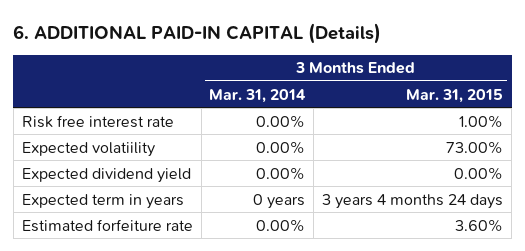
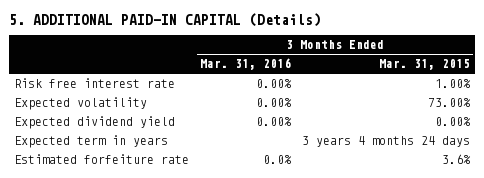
[13,22,382,44] 6. ADDITIONAL PAID-IN CAPITAL (Details) -> [8,12,321,27] 5. ADDITIONAL PAID-IN CAPITAL (Details)
[209,88,307,103] Mar. 31, 2014 -> none
none -> [200,58,292,71] Mar. 31, 2016
[21,141,155,157] Expected volatiility -> [14,97,148,111] Expected volatility
[455,218,504,232] 3.60% -> [442,154,472,165] 3.6%

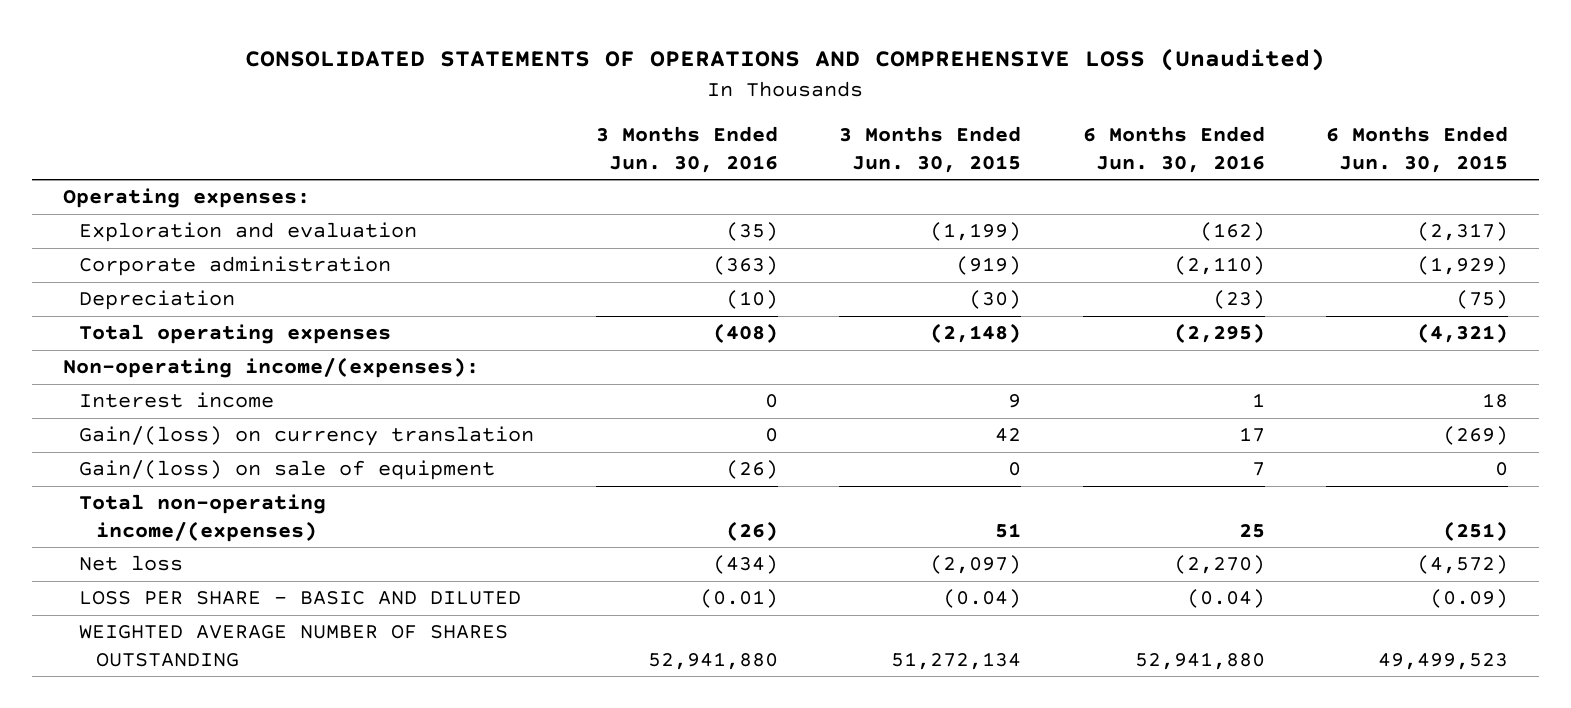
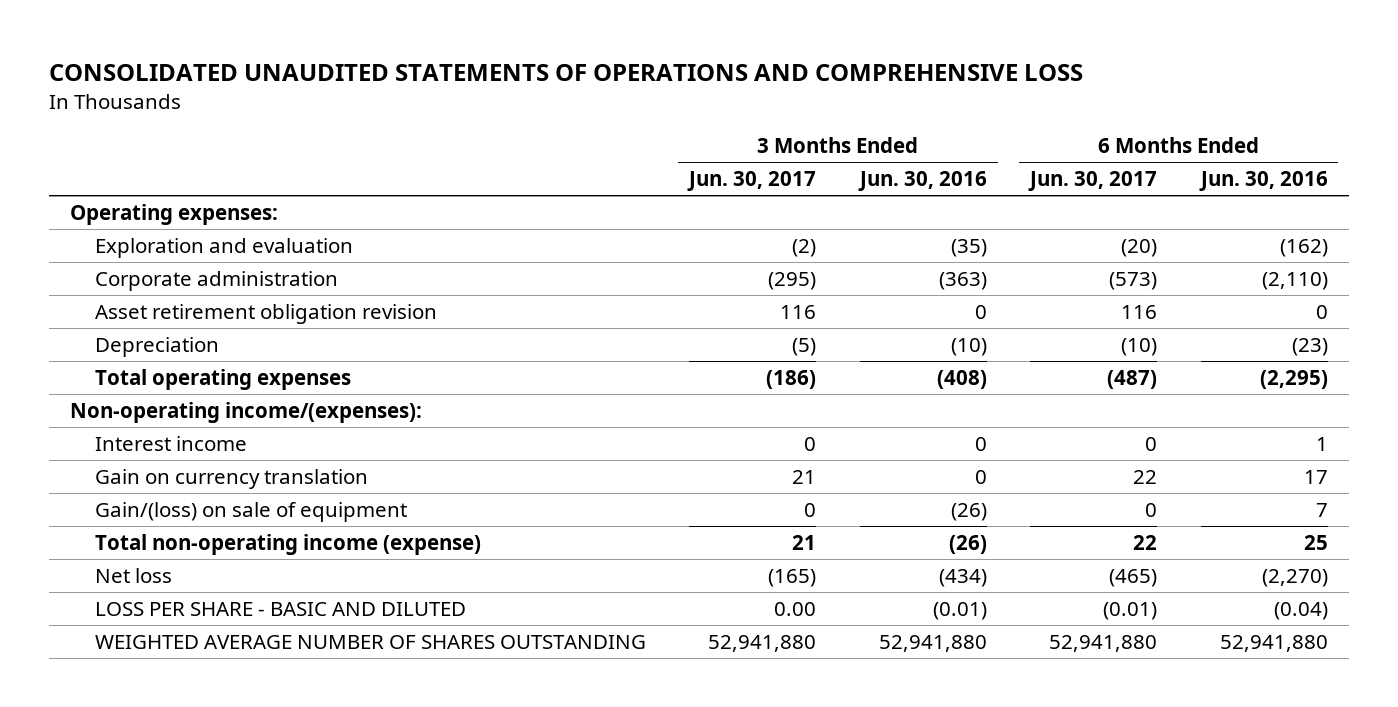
[245,48,1326,72] CONSOLIDATED STATEMENTS OF OPERATIONS AND COMPREHENSIVE LOSS (Unaudited) -> [48,63,1083,81] CONSOLIDATED UNAUDITED STATEMENTS OF OPERATIONS AND COMPREHENSIVE LOSS
[839,126,1022,173] 3 Months Ended Jun. 30, 2015 -> none
[1325,126,1508,173] 6 Months Ended Jun. 30, 2015 -> none
none -> [687,171,817,192] Jun. 30, 2017
none -> [1028,171,1158,192] Jun. 30, 2017
none -> [94,303,437,324] Asset retirement obligation revision
[79,426,535,447] Gain/(loss) on currency translation -> [94,468,368,489] Gain on currency translation
[79,494,327,543] Total non-operating income/(expenses) -> [94,533,481,555] Total non-operating income (expense)

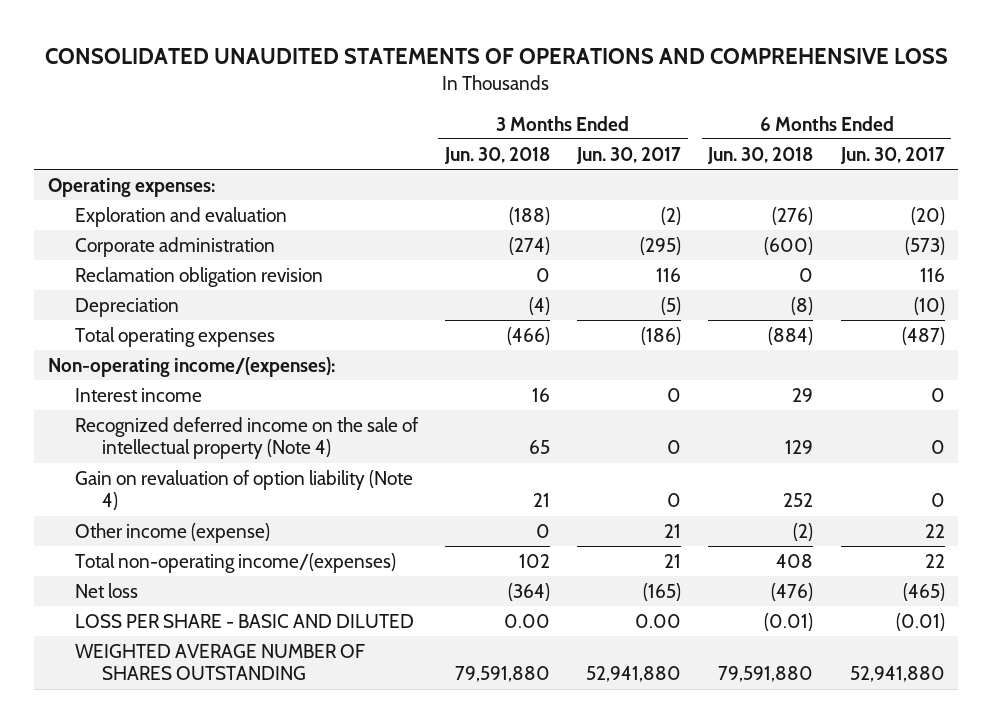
[857,171,987,192] Jun. 30, 2016 -> none
[1198,171,1328,192] Jun. 30, 2016 -> none
none -> [444,146,551,164] Jun. 30, 2018
none -> [707,146,814,164] Jun. 30, 2018
[94,303,437,324] Asset retirement obligation revision -> [74,266,323,287] Reclamation obligation revision
[94,501,407,522] Gain/(loss) on sale of equipment -> none
none -> [74,416,419,460] Recognized deferred income on the sale of intellectual property (Note 4)
[94,468,368,489] Gain on currency translation -> [74,469,413,511] Gain on revaluation of option liability (Note 4)
[792,469,817,484] 21 -> [667,493,682,508] 0
[1133,469,1158,484] 22 -> [930,493,945,508] 0
none -> [74,522,270,543] Other income (expense)
[94,533,481,555] Total non-operating income (expense) -> [74,552,396,573] Total non-operating income/(expenses)

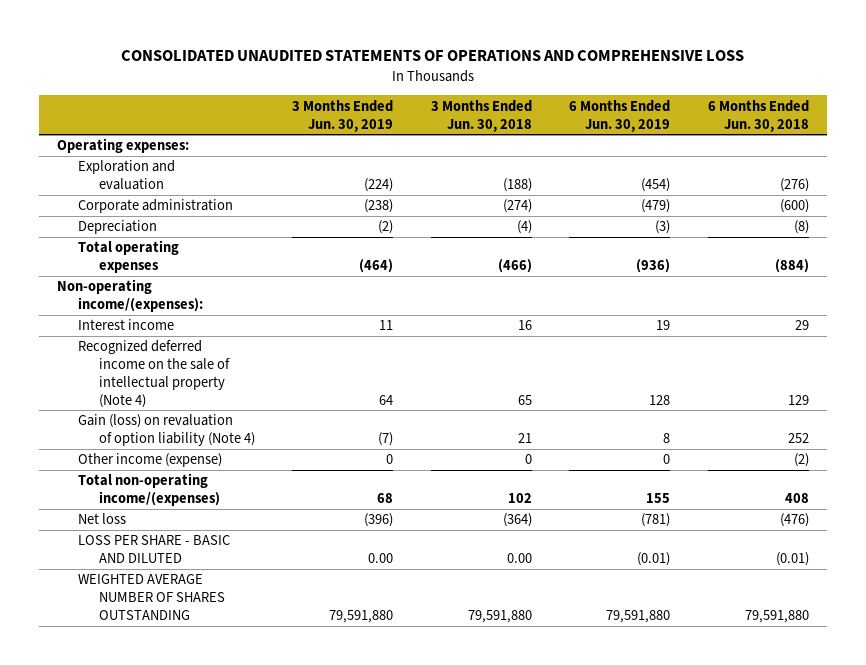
[576,146,682,164] Jun. 30, 2017 -> none
[839,146,945,164] Jun. 30, 2017 -> none
none -> [292,99,394,132] 3 Months Ended Jun. 30, 2019
none -> [569,99,671,132] 6 Months Ended Jun. 30, 2019
[74,266,323,287] Reclamation obligation revision -> none
[74,469,413,511] Gain on revaluation of option liability (Note 4) -> [78,414,255,447] Gain (loss) on revaluation of option liability (Note 4)

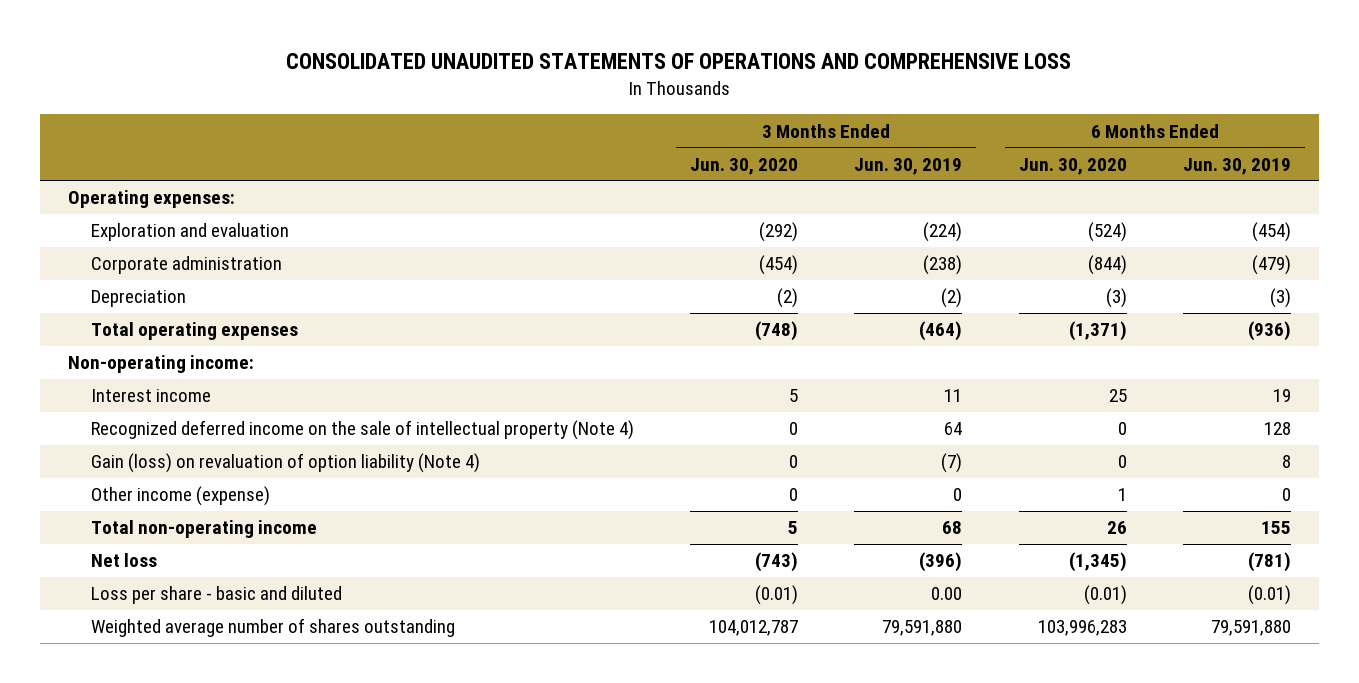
[430,99,532,132] 3 Months Ended Jun. 30, 2018 -> none
[707,99,809,132] 6 Months Ended Jun. 30, 2018 -> none
none -> [689,157,798,175] Jun. 30, 2020
none -> [1018,157,1127,175] Jun. 30, 2020
[57,279,204,313] Non-operating income/(expenses): -> [67,355,254,374] Non-operating income:
[78,473,220,507] Total non-operating income/(expenses) -> [90,520,317,539] Total non-operating income
[78,535,231,564] LOSS PER SHARE - BASIC AND DILUTED -> [90,586,342,605] Loss per share - basic and diluted
[78,574,225,620] WEIGHTED AVERAGE NUMBER OF SHARES OUTSTANDING -> [90,618,455,638] Weighted average number of shares outstanding

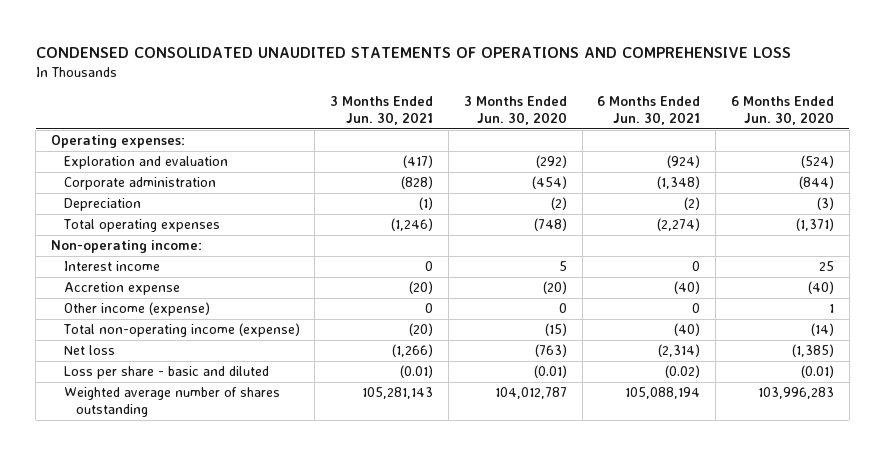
[286,53,1072,70] CONSOLIDATED UNAUDITED STATEMENTS OF OPERATIONS AND COMPREHENSIVE LOSS -> [35,46,791,58] CONDENSED CONSOLIDATED UNAUDITED STATEMENTS OF OPERATIONS AND COMPREHENSIVE LOSS
[854,157,963,175] Jun. 30, 2019 -> none
[1183,157,1292,175] Jun. 30, 2019 -> none
none -> [330,96,434,125] 3 Months Ended Jun. 30, 2021
none -> [597,96,701,125] 6 Months Ended Jun. 30, 2021
[90,420,634,441] Recognized deferred income on the sale of intellectual property (Note 4) -> none
[90,453,480,474] Gain (loss) on revaluation of option liability (Note 4) -> none
none -> [63,282,180,296] Accretion expense
[90,520,317,539] Total non-operating income -> [62,323,300,338] Total non-operating income (expense)
[787,521,798,535] 5 -> [544,323,567,337] (15)
[1106,521,1127,535] 26 -> [811,323,835,337] (14)
[754,552,798,573] (743) -> [534,344,567,358] (763)
[1068,552,1127,573] (1,345) -> [792,344,835,358] (1,385)

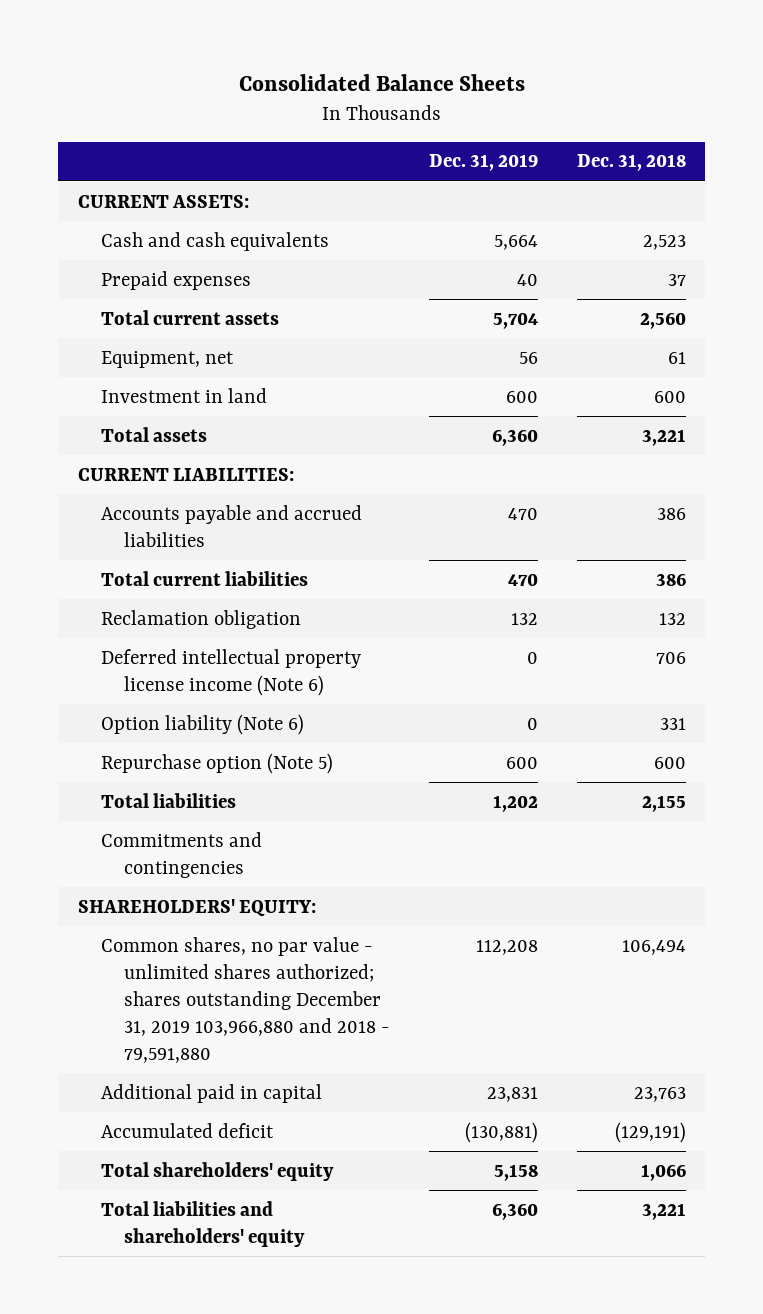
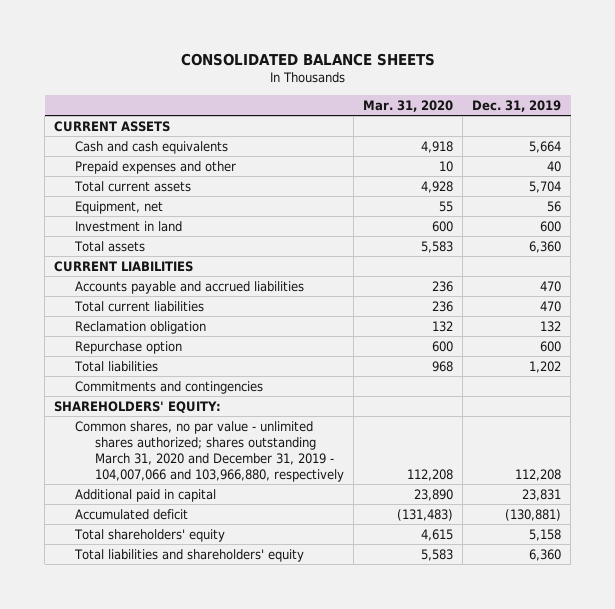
[238,74,525,92] Consolidated Balance Sheets -> [180,52,435,66] CONSOLIDATED BALANCE SHEETS
[576,154,686,172] Dec. 31, 2018 -> none
none -> [363,99,454,112] Mar. 31, 2020
[77,194,249,208] CURRENT ASSETS: -> [54,120,171,132] CURRENT ASSETS
[100,270,251,290] Prepaid expenses -> [74,160,236,174] Prepaid expenses and other
[77,467,294,481] CURRENT LIABILITIES: -> [54,260,194,272] CURRENT LIABILITIES
[100,648,361,696] Deferred intellectual property license income (Note 6) -> none
[100,713,304,735] Option liability (Note 6) -> none
[100,752,333,774] Repurchase option (Note 5) -> [74,340,182,354] Repurchase option
[100,936,390,1063] Common shares, no par value - unlimited shares authorized; shares outstanding December 31, 2019 103,966,880 and 2018 - 79,591,880 -> [74,420,345,482] Common shares, no par value - unlimited shares authorized; shares outstanding March 31, 2020 and December 31, 2019 - 104,007,066 and 103,966,880, respectively

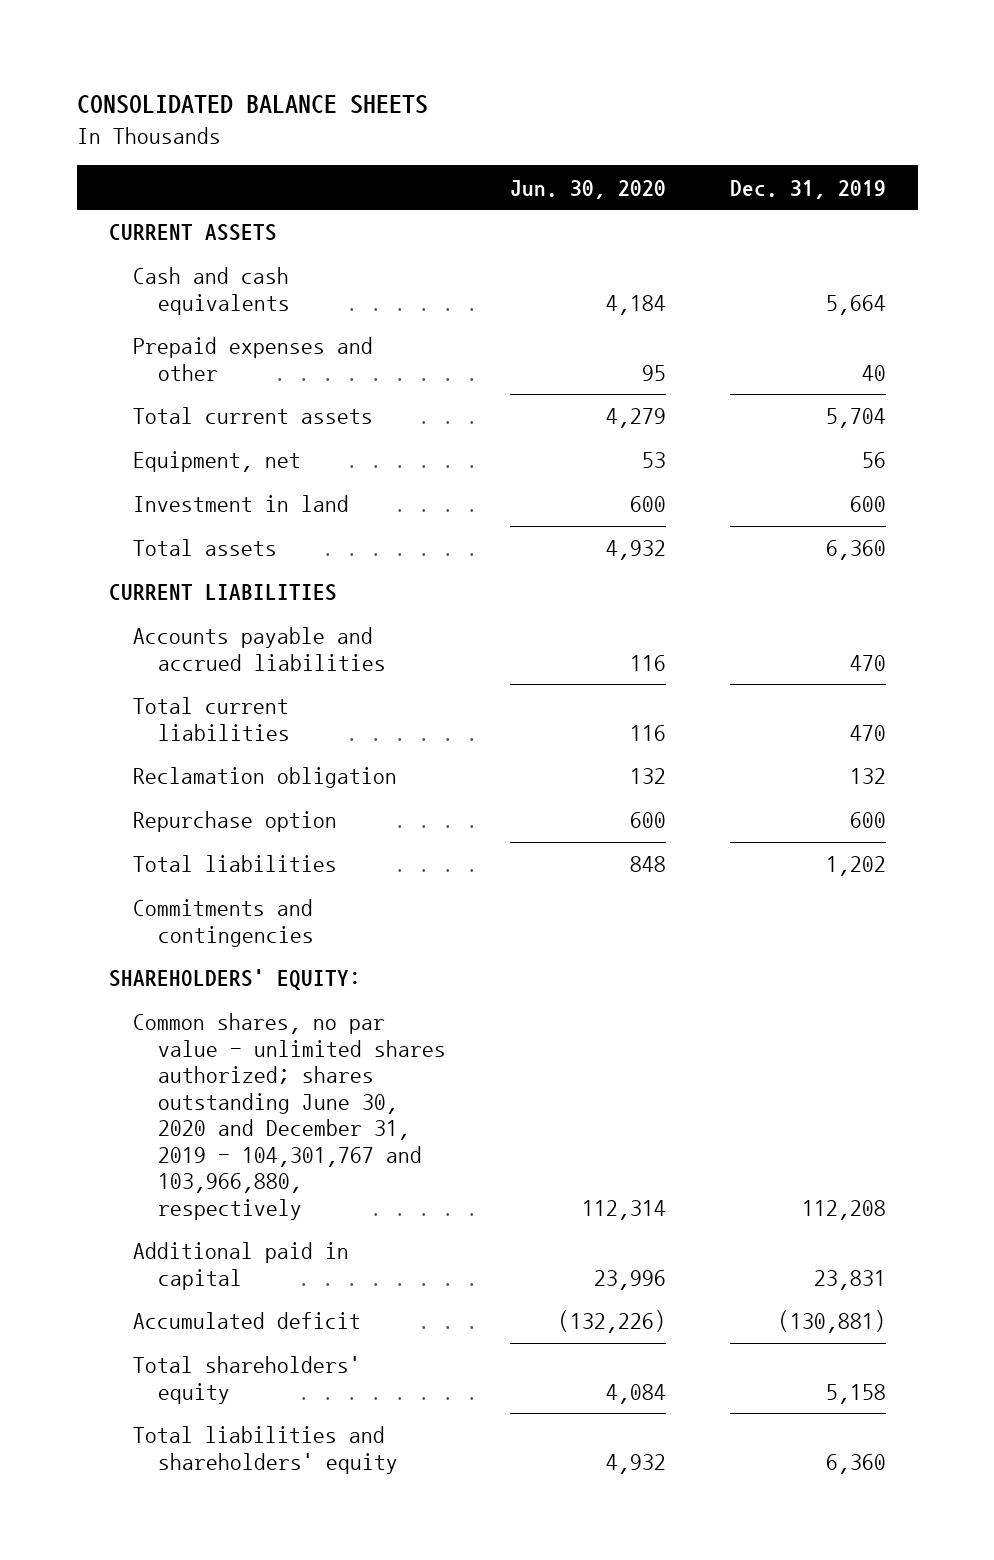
[363,99,454,112] Mar. 31, 2020 -> none
none -> [509,179,666,199] Jun. 30, 2020
[74,420,345,482] Common shares, no par value - unlimited shares authorized; shares outstanding March 31, 2020 and December 31, 2019 - 104,007,066 and 103,966,880, respectively -> [133,1013,446,1220] Common shares, no par value - unlimited shares authorized; shares outstanding June 30, 2020 and December 31, 2019 - 104,301,767 and 103,966,880, respectively

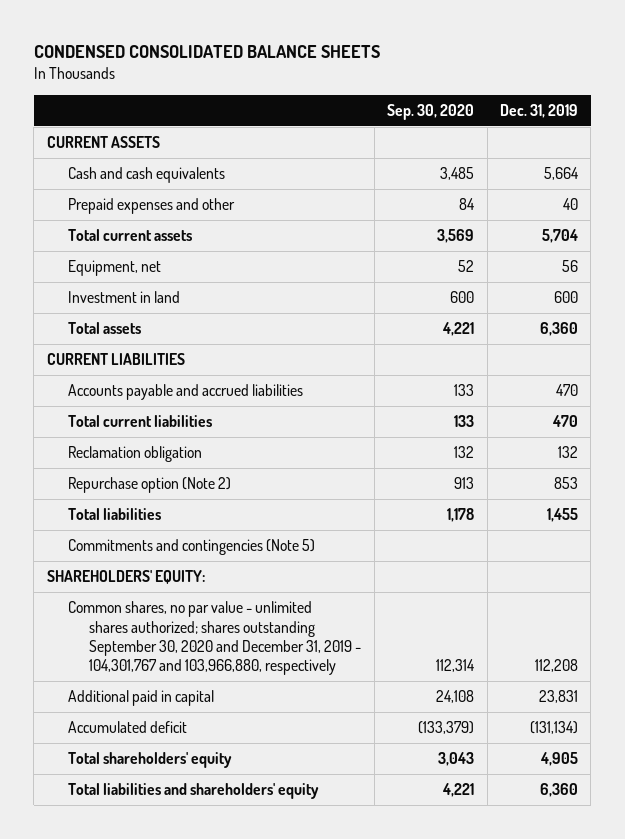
[76,95,428,115] CONSOLIDATED BALANCE SHEETS -> [33,44,380,58] CONDENSED CONSOLIDATED BALANCE SHEETS
[509,179,666,199] Jun. 30, 2020 -> none
none -> [387,103,475,120] Sep. 30, 2020
[133,811,338,833] Repurchase option -> [67,477,231,494] Repurchase option (Note 2)
[849,812,886,829] 600 -> [554,477,579,490] 853
[825,856,886,877] 1,202 -> [547,508,579,523] 1,455
[133,899,314,947] Commitments and contingencies -> [67,539,315,556] Commitments and contingencies (Note 5)
[133,1013,446,1220] Common shares, no par value - unlimited shares authorized; shares outstanding June 30, 2020 and December 31, 2019 - 104,301,767 and 103,966,880, respectively -> [67,601,362,676] Common shares, no par value - unlimited shares authorized; shares outstanding September 30, 2020 and December 31, 2019 - 104,301,767 and 103,966,880, respectively
[777,1310,886,1334] (130,881) -> [530,721,579,735] (131,134)
[825,1383,886,1404] 5,158 -> [540,752,579,767] 4,905

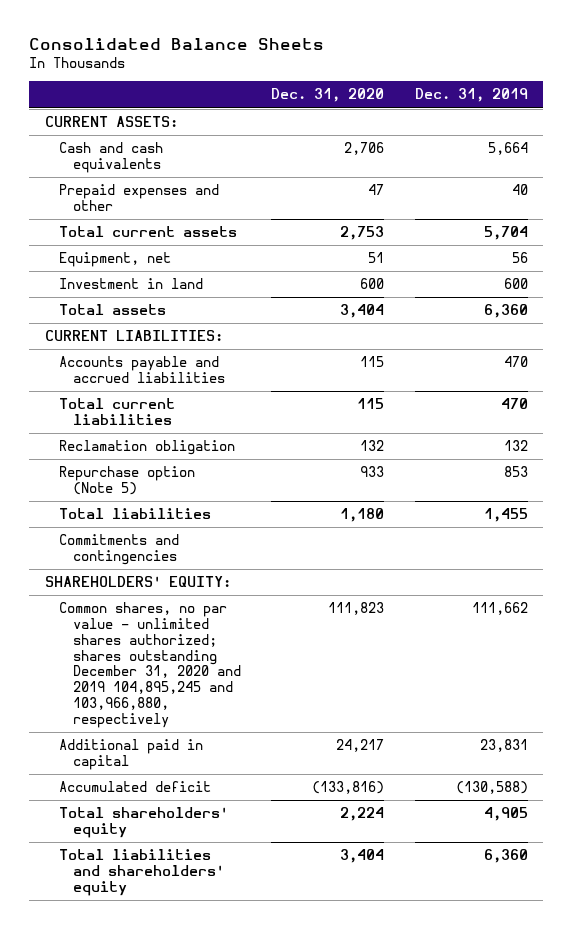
[33,44,380,58] CONDENSED CONSOLIDATED BALANCE SHEETS -> [29,37,325,50] Consolidated Balance Sheets
[387,103,475,120] Sep. 30, 2020 -> none
none -> [271,88,385,103] Dec. 31, 2020
[46,136,160,149] CURRENT ASSETS -> [44,116,178,128] CURRENT ASSETS:
[46,353,185,366] CURRENT LIABILITIES -> [44,330,223,342] CURRENT LIABILITIES:
[67,477,231,494] Repurchase option (Note 2) -> [58,466,195,496] Repurchase option (Note 5)
[67,539,315,556] Commitments and contingencies (Note 5) -> [58,534,179,566] Commitments and contingencies
[67,601,362,676] Common shares, no par value - unlimited shares authorized; shares outstanding September 30, 2020 and December 31, 2019 - 104,301,767 and 103,966,880, respectively -> [58,602,241,728] Common shares, no par value - unlimited shares authorized; shares outstanding December 31, 2020 and 2019 104,895,245 and 103,966,880, respectively
[535,659,579,673] 112,208 -> [472,602,529,616] 111,662
[530,721,579,735] (131,134) -> [456,781,529,795] (130,588)

